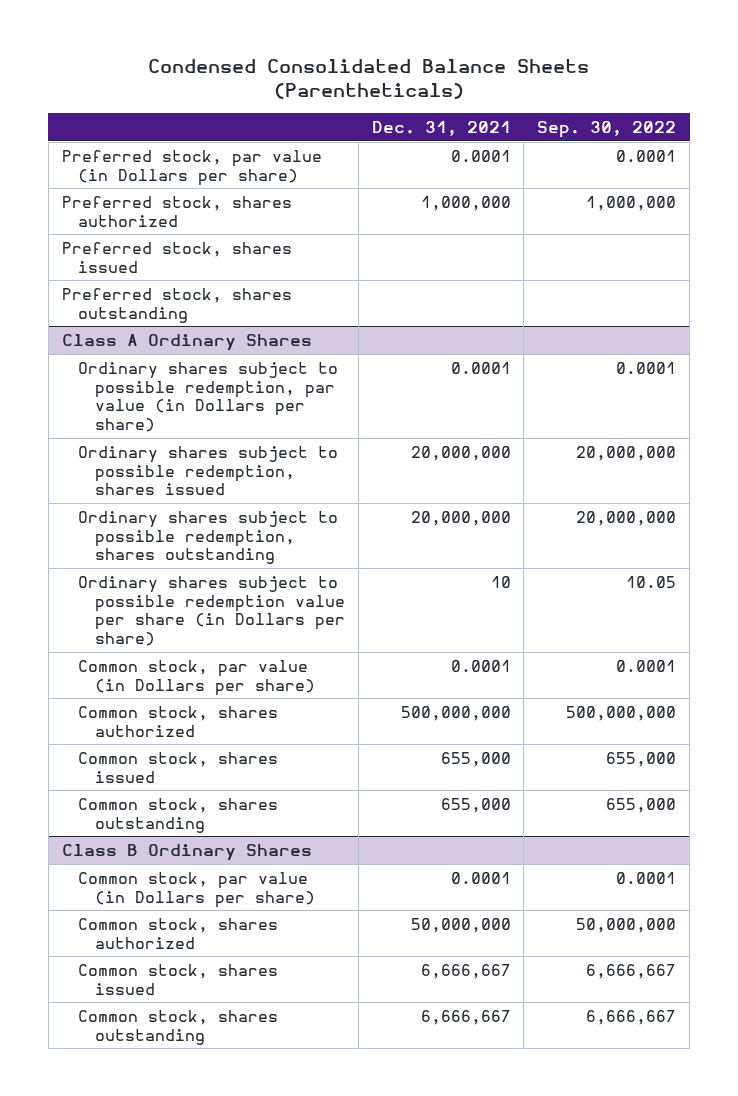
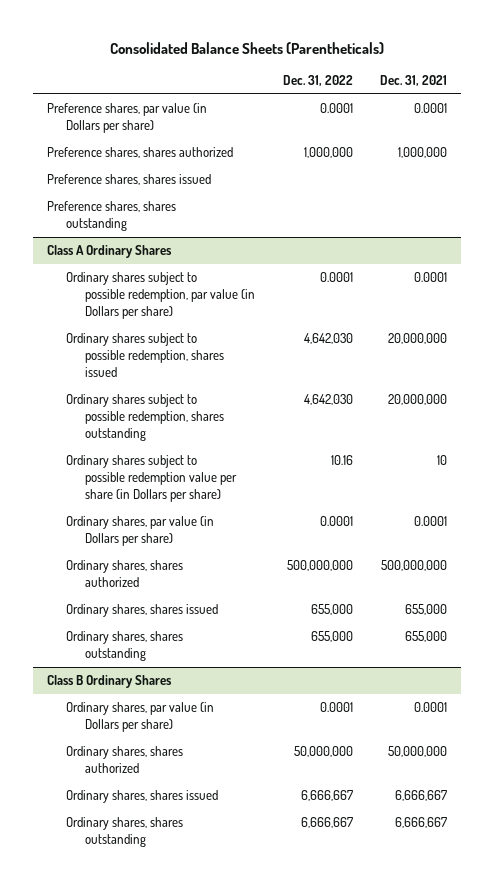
[147,58,589,100] Condensed Consolidated Balance Sheets (Parentheticals) -> [110,41,385,54] Consolidated Balance Sheets (Parentheticals)
[537,120,677,138] Sep. 30, 2022 -> none
none -> [282,75,353,87] Dec. 31, 2022
[61,149,322,186] Preferred stock, par value (in Dollars per share) -> [47,103,208,134] Preference shares, par value (in Dollars per share)
[61,195,292,227] Preferred stock, shares authorized -> [47,147,234,159] Preference shares, shares authorized
[61,241,292,273] Preferred stock, shares issued -> [47,174,212,186] Preference shares, shares issued
[61,287,292,323] Preferred stock, shares outstanding -> [47,201,177,232] Preference shares, shares outstanding
[78,659,316,696] Common stock, par value (in Dollars per share) -> [66,516,215,547] Ordinary shares, par value (in Dollars per share)
[78,705,279,737] Common stock, shares authorized -> [66,560,184,588] Ordinary shares, shares authorized
[78,751,279,783] Common stock, shares issued -> [66,604,219,618] Ordinary shares, shares issued
[78,797,279,833] Common stock, shares outstanding -> [66,631,184,662] Ordinary shares, shares outstanding
[78,871,316,908] Common stock, par value (in Dollars per share) -> [66,702,215,733] Ordinary shares, par value (in Dollars per share)
[78,917,279,949] Common stock, shares authorized -> [66,746,184,774] Ordinary shares, shares authorized
[78,963,279,995] Common stock, shares issued -> [66,790,219,804] Ordinary shares, shares issued
[78,1009,279,1045] Common stock, shares outstanding -> [66,817,184,848] Ordinary shares, shares outstanding

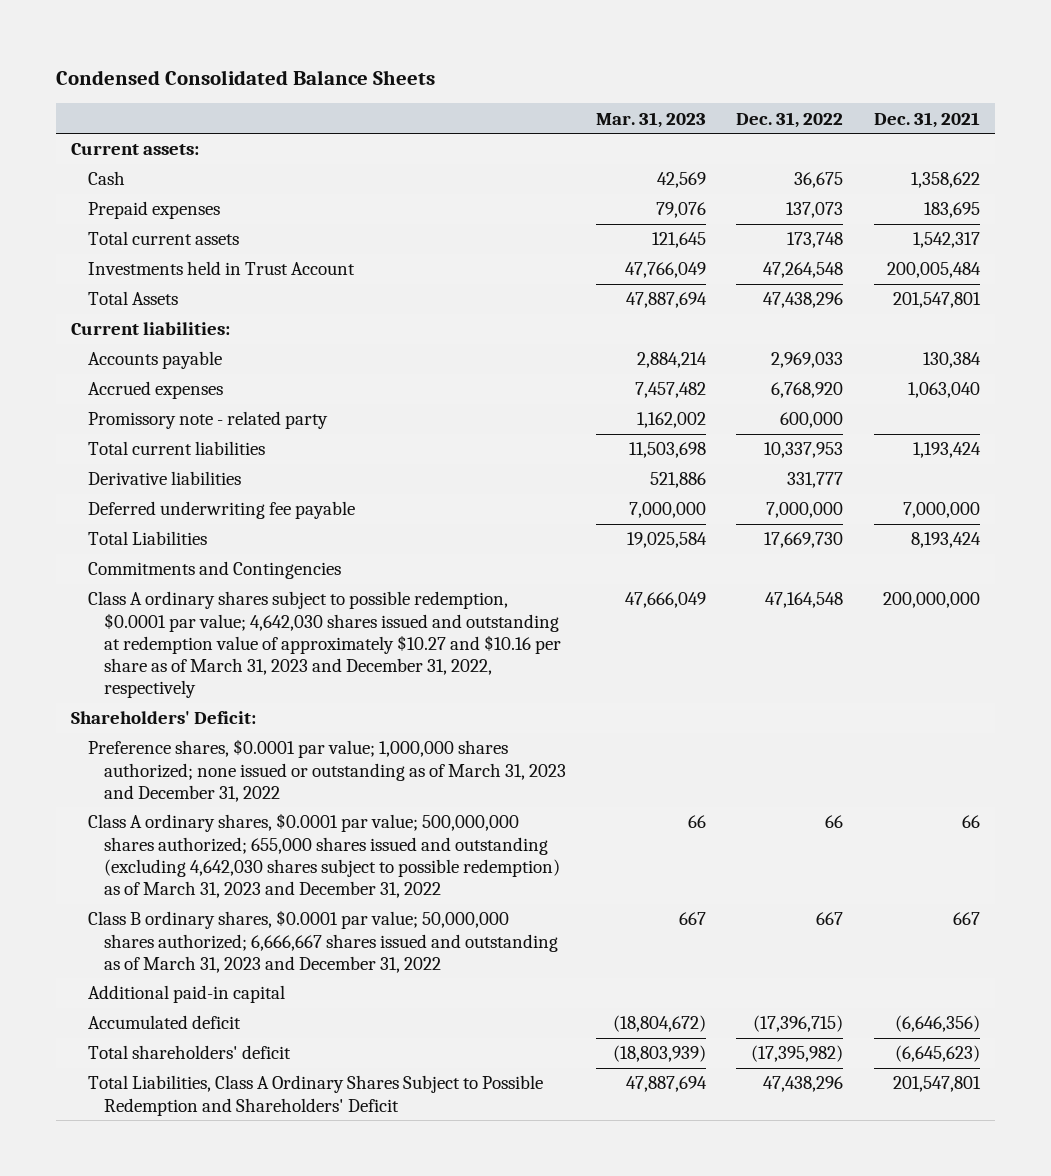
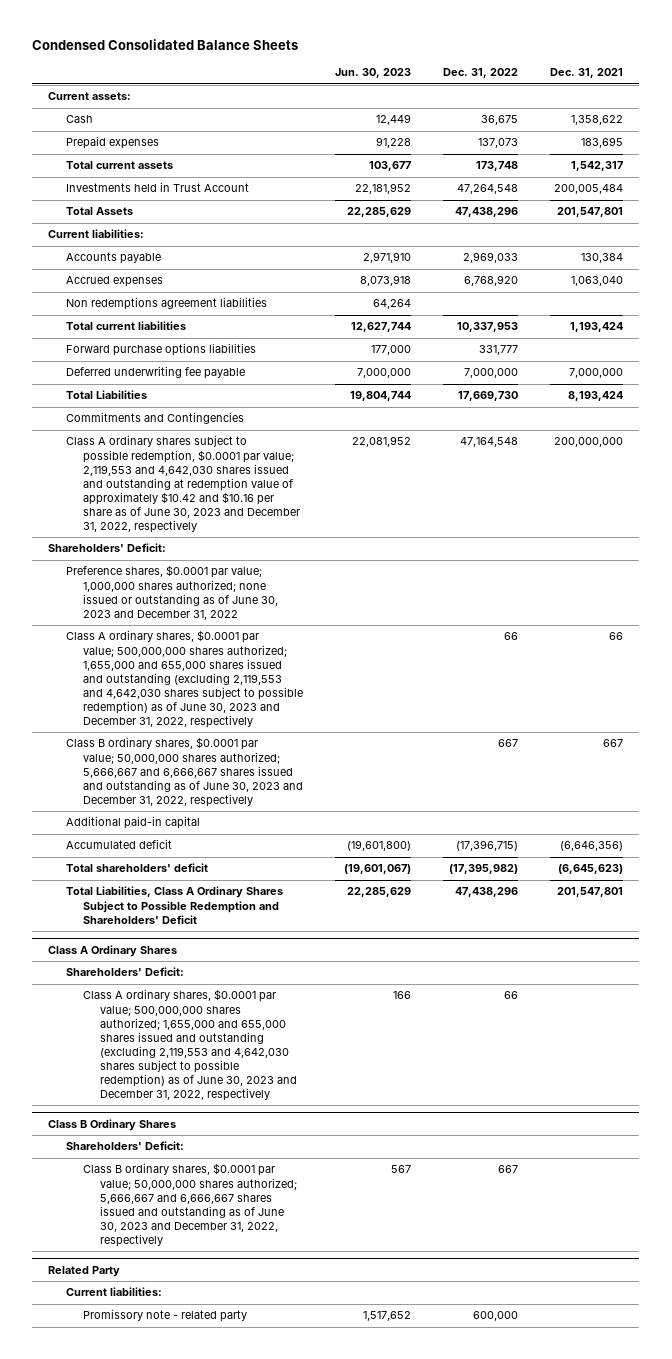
[596,111,707,128] Mar. 31, 2023 -> none
none -> [334,68,411,79] Jun. 30, 2023
[87,411,328,430] Promissory note - related party -> none
none -> [65,297,267,311] Non redemptions agreement liabilities
[87,471,241,486] Derivative liabilities -> [65,343,256,357] Forward purchase options liabilities
[87,591,562,698] Class A ordinary shares subject to possible redemption, $0.0001 par value; 4,642,030 shares issued and outstanding at redemption value of approximately $10.27 and $10.16 per share as of March 31, 2023 and December 31, 2022, respectively -> [65,435,300,533] Class A ordinary shares subject to possible redemption, $0.0001 par value; 2,119,553 and 4,642,030 shares issued and outstanding at redemption value of approximately $10.42 and $10.16 per share as of June 30, 2023 and December 31, 2022, respectively
[87,739,567,802] Preference shares, $0.0001 par value; 1,000,000 shares authorized; none issued or outstanding as of March 31, 2023 and December 31, 2022 -> [65,565,278,620] Preference shares, $0.0001 par value; 1,000,000 shares authorized; none issued or outstanding as of June 30, 2023 and December 31, 2022
[87,813,561,898] Class A ordinary shares, $0.0001 par value; 500,000,000 shares authorized; 655,000 shares issued and outstanding (excluding 4,642,030 shares subject to possible redemption) as of March 31, 2023 and December 31, 2022 -> [65,630,303,728] Class A ordinary shares, $0.0001 par value; 500,000,000 shares authorized; 1,655,000 and 655,000 shares issued and outstanding (excluding 2,119,553 and 4,642,030 shares subject to possible redemption) as of June 30, 2023 and December 31, 2022, respectively
[87,910,559,973] Class B ordinary shares, $0.0001 par value; 50,000,000 shares authorized; 6,666,667 shares issued and outstanding as of March 31, 2023 and December 31, 2022 -> [65,737,303,807] Class B ordinary shares, $0.0001 par value; 50,000,000 shares authorized; 5,666,667 and 6,666,667 shares issued and outstanding as of June 30, 2023 and December 31, 2022, respectively
none -> [48,944,178,957] Class A Ordinary Shares
none -> [65,967,184,977] Shareholders' Deficit:
none -> [82,989,298,1101] Class A ordinary shares, $0.0001 par value; 500,000,000 shares authorized; 1,655,000 and 655,000 shares issued and outstanding (excluding 2,119,553 and 4,642,030 shares subject to possible redemption) as of June 30, 2023 and December 31, 2022, respectively
none -> [48,1118,177,1131] Class B Ordinary Shares
none -> [65,1141,184,1151] Shareholders' Deficit:
none -> [82,1163,298,1247] Class B ordinary shares, $0.0001 par value; 50,000,000 shares authorized; 5,666,667 and 6,666,667 shares issued and outstanding as of June 30, 2023 and December 31, 2022, respectively
none -> [48,1265,121,1277] Related Party
none -> [65,1287,162,1297] Current liabilities:
none -> [82,1309,247,1323] Promissory note - related party

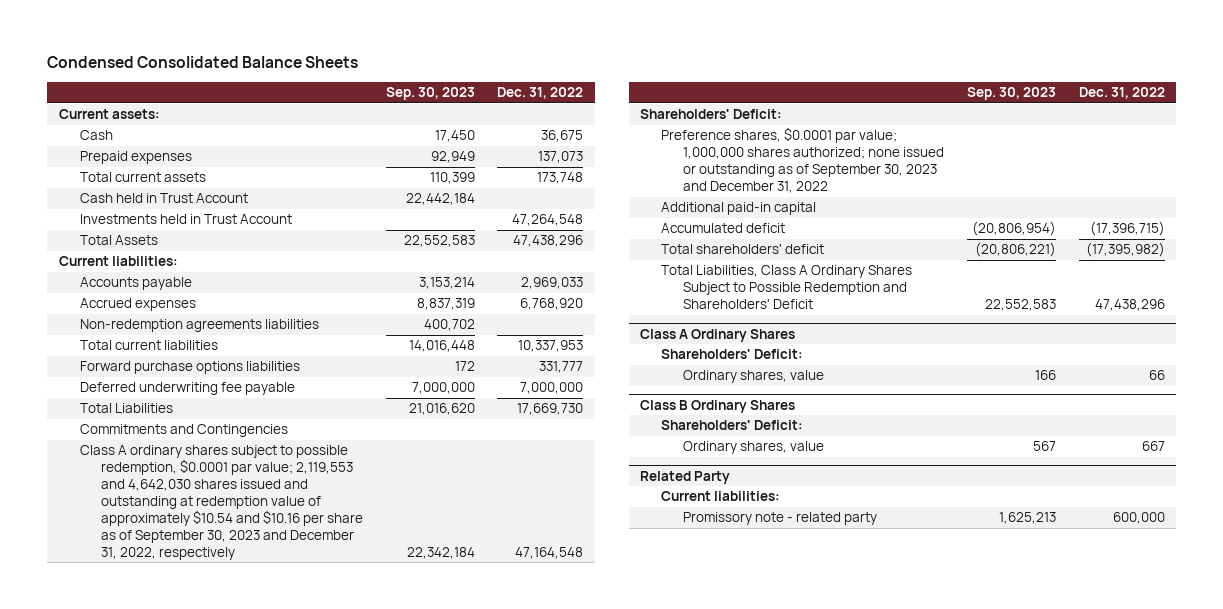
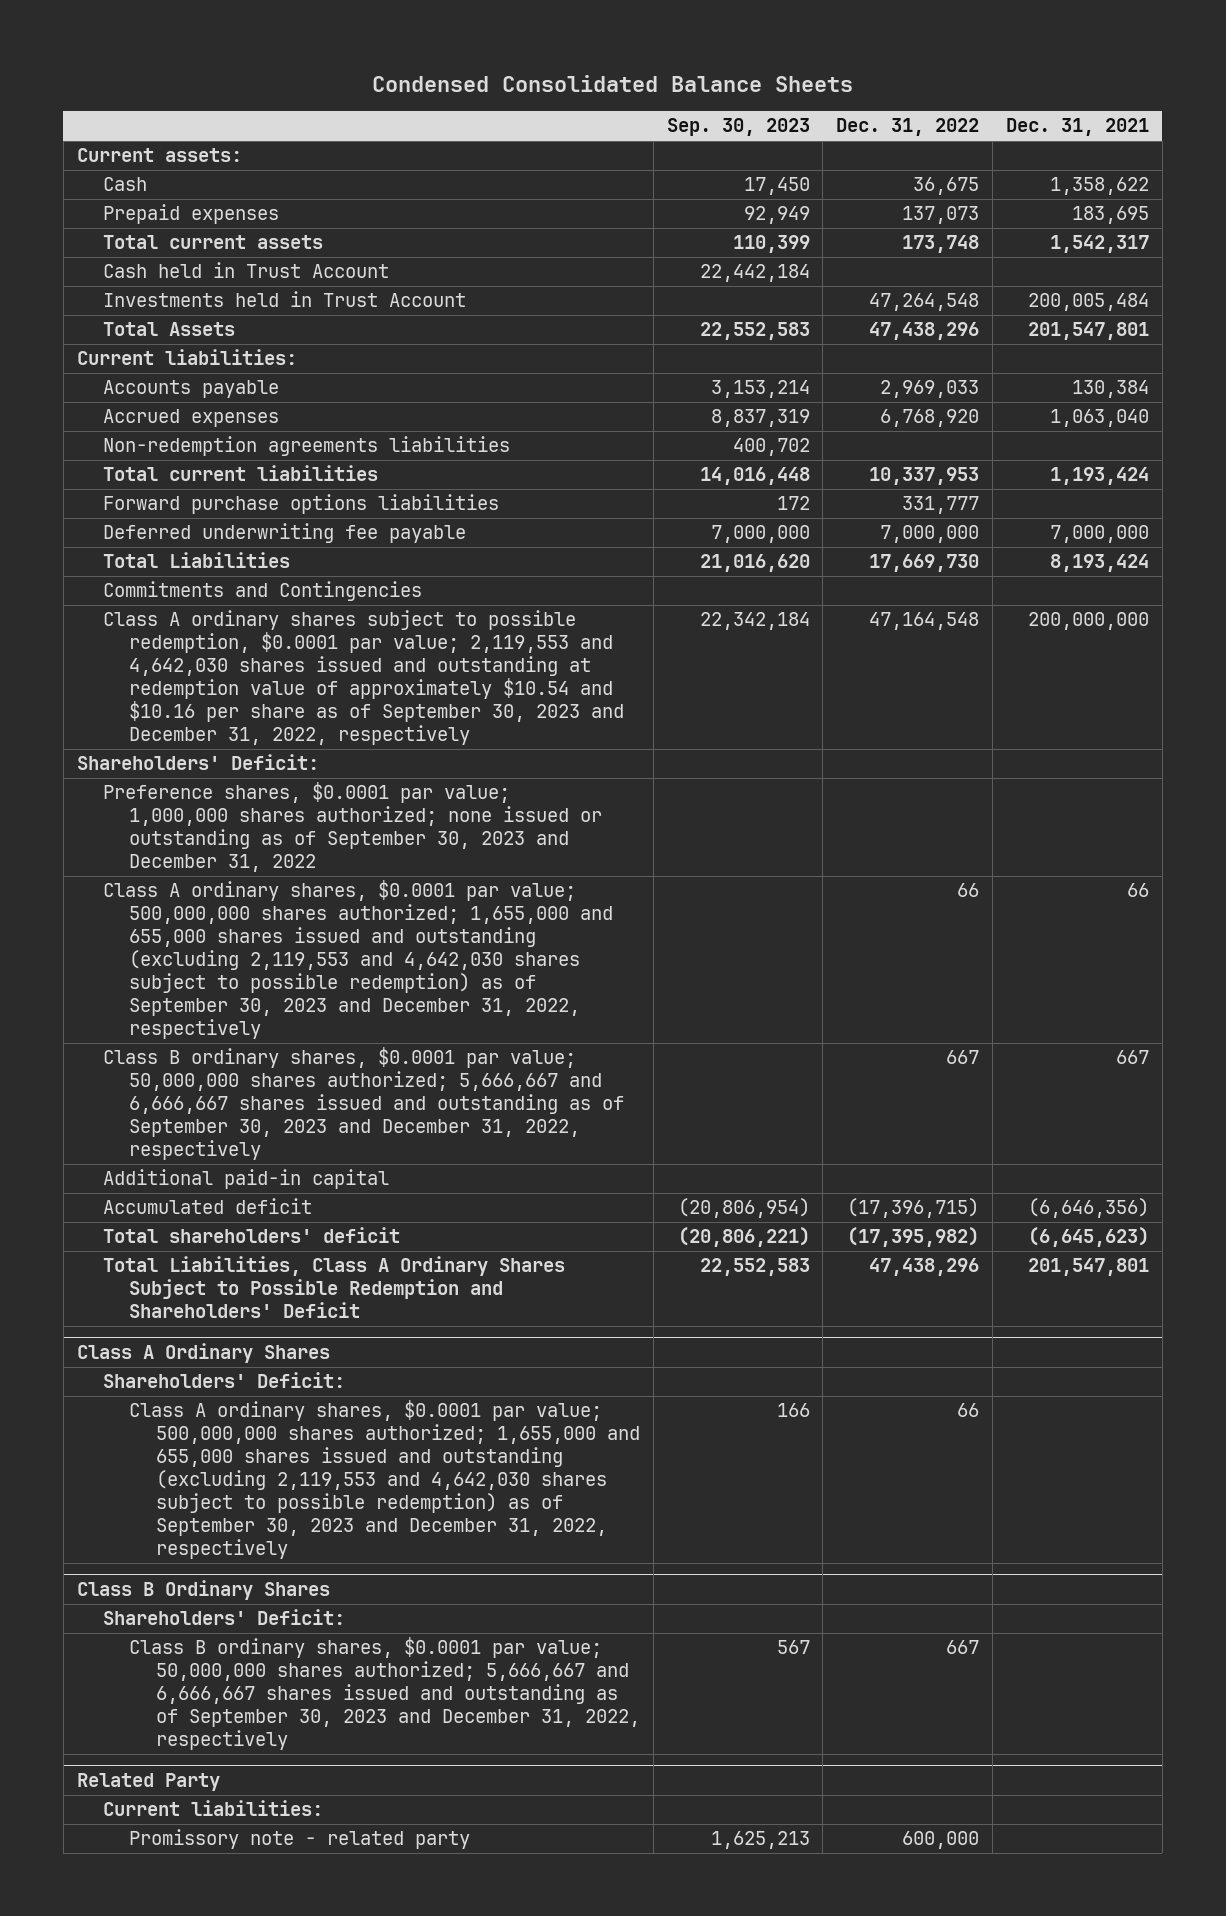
none -> [1006,118,1150,137] Dec. 31, 2021
none -> [103,880,614,1040] Class A ordinary shares, $0.0001 par value; 500,000,000 shares authorized; 1,655,000 and 655,000 shares issued and outstanding (excluding 2,119,553 and 4,642,030 shares subject to possible redemption) as of September 30, 2023 and December 31, 2022, respectively
none -> [103,1047,625,1161] Class B ordinary shares, $0.0001 par value; 50,000,000 shares authorized; 5,666,667 and 6,666,667 shares issued and outstanding as of September 30, 2023 and December 31, 2022, respectively
[682,370,824,384] Ordinary shares, value -> [129,1400,640,1560] Class A ordinary shares, $0.0001 par value; 500,000,000 shares authorized; 1,655,000 and 655,000 shares issued and outstanding (excluding 2,119,553 and 4,642,030 shares subject to possible redemption) as of September 30, 2023 and December 31, 2022, respectively
[682,441,824,455] Ordinary shares, value -> [129,1637,640,1751] Class B ordinary shares, $0.0001 par value; 50,000,000 shares authorized; 5,666,667 and 6,666,667 shares issued and outstanding as of September 30, 2023 and December 31, 2022, respectively

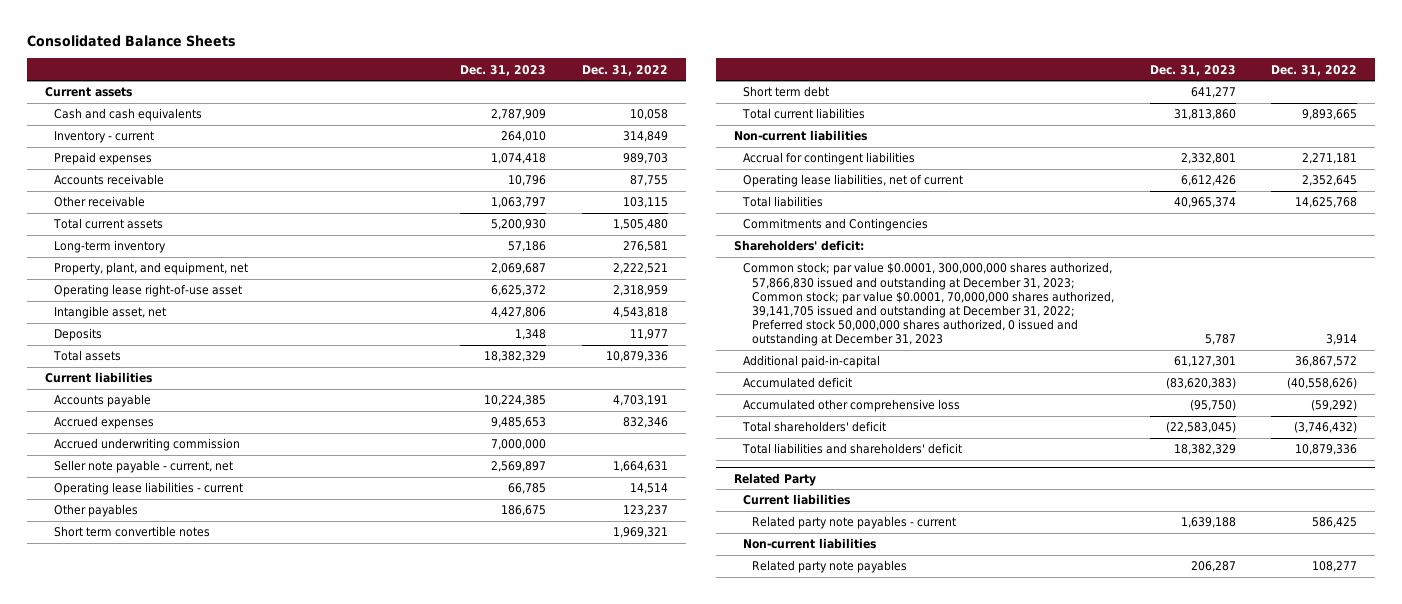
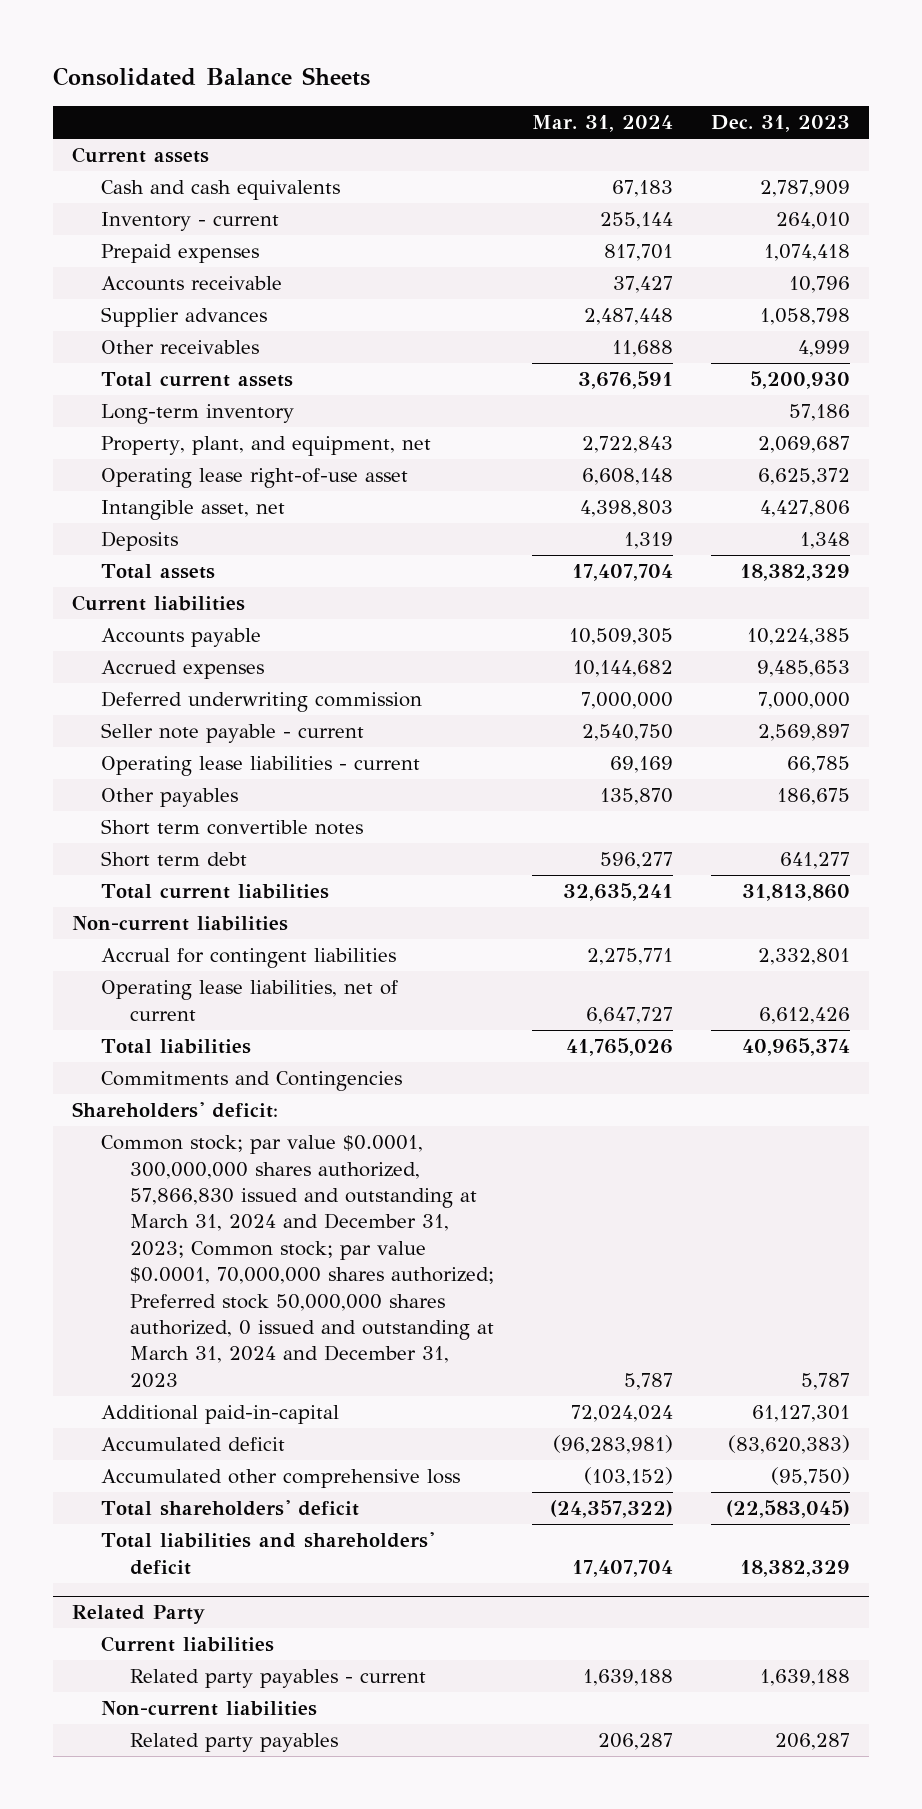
[581,64,668,76] Dec. 31, 2022 -> none
none -> [531,115,673,133] Mar. 31, 2024
none -> [100,307,267,328] Supplier advances
[53,196,145,208] Other receivable -> [100,340,259,355] Other receivables
[491,197,547,209] 1,063,797 -> [797,340,850,358] 4,999
[53,438,240,452] Accrued underwriting commission -> [100,691,422,713] Deferred underwriting commission
[53,460,233,474] Seller note payable - current, net -> [100,723,364,744] Seller note payable - current
[743,262,1114,347] Common stock; par value $0.0001, 300,000,000 shares authorized, 57,866,830 issued and outstanding at December 31, 2023; Common stock; par value $0.0001, 70,000,000 shares authorized, 39,141,705 issued and outstanding at December 31, 2022; Preferred stock 50,000,000 shares authorized, 0 issued and outstanding at December 31, 2023 -> [100,1135,494,1388] Common stock; par value $0.0001, 300,000,000 shares authorized, 57,866,830 issued and outstanding at March 31, 2024 and December 31, 2023; Common stock; par value $0.0001, 70,000,000 shares authorized; Preferred stock 50,000,000 shares authorized, 0 issued and outstanding at March 31, 2024 and December 31, 2023
[751,516,956,530] Related party note payables - current -> [129,1669,426,1689] Related party payables - current
[751,560,907,574] Related party note payables -> [129,1733,338,1753] Related party payables

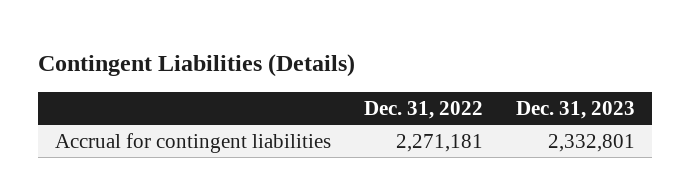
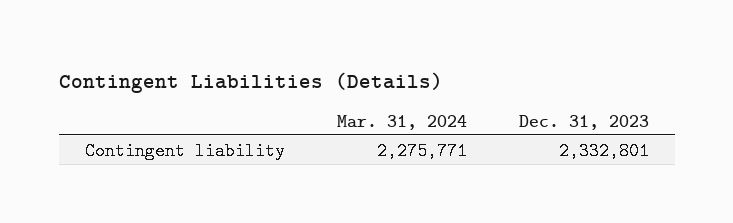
[364,100,484,119] Dec. 31, 2022 -> none
none -> [336,114,467,130] Mar. 31, 2024
[55,132,332,153] Accrual for contingent liabilities -> [84,141,285,160] Contingent liability

